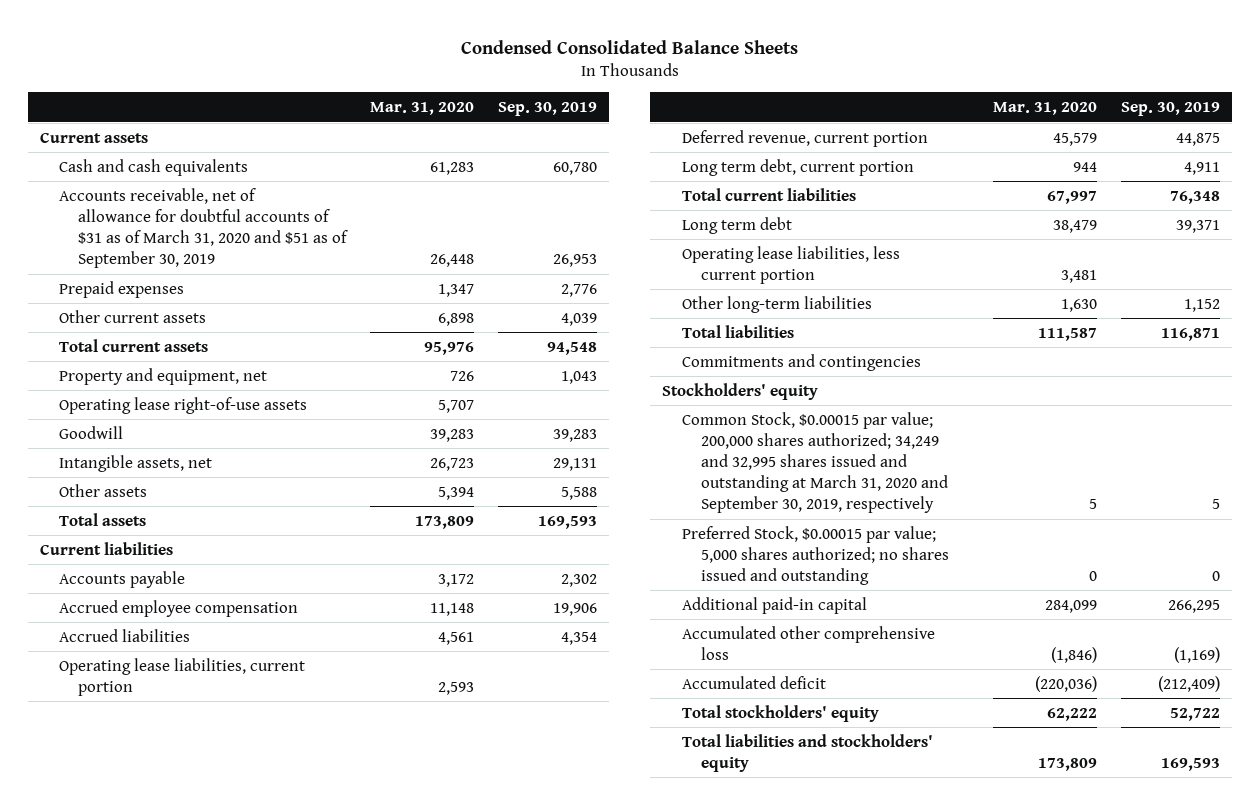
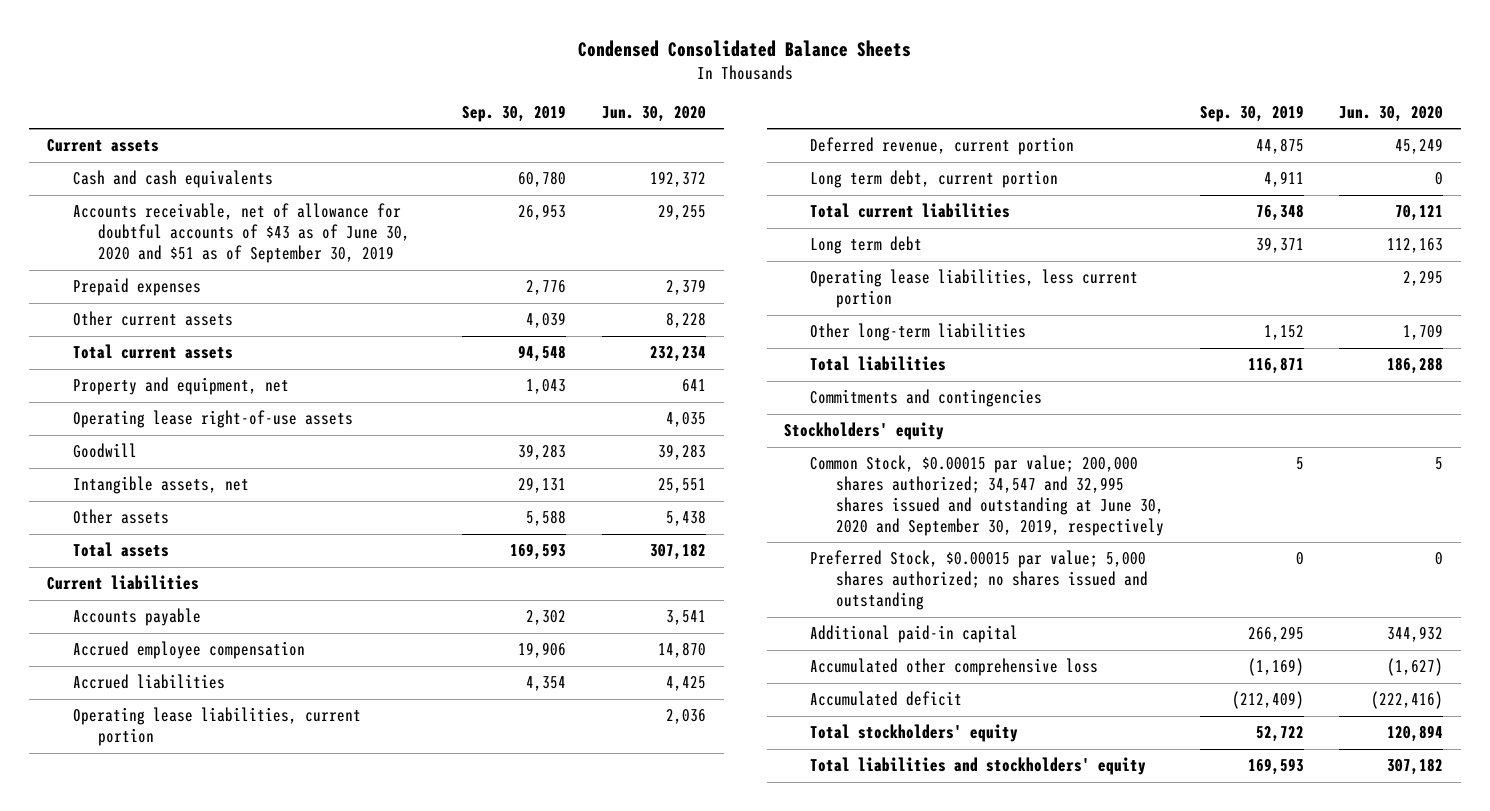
[370,102,475,116] Mar. 31, 2020 -> none
none -> [602,106,707,123] Jun. 30, 2020
[59,187,349,269] Accounts receivable, net of allowance for doubtful accounts of $31 as of March 31, 2020 and $51 as of September 30, 2019 -> [72,203,411,264] Accounts receivable, net of allowance for doubtful accounts of $43 as of June 30, 2020 and $51 as of September 30, 2019
[681,411,948,514] Common Stock, $0.00015 par value; 200,000 shares authorized; 34,249 and 32,995 shares issued and outstanding at March 31, 2020 and September 30, 2019, respectively -> [810,455,1164,537] Common Stock, $0.00015 par value; 200,000 shares authorized; 34,547 and 32,995 shares issued and outstanding at June 30, 2020 and September 30, 2019, respectively

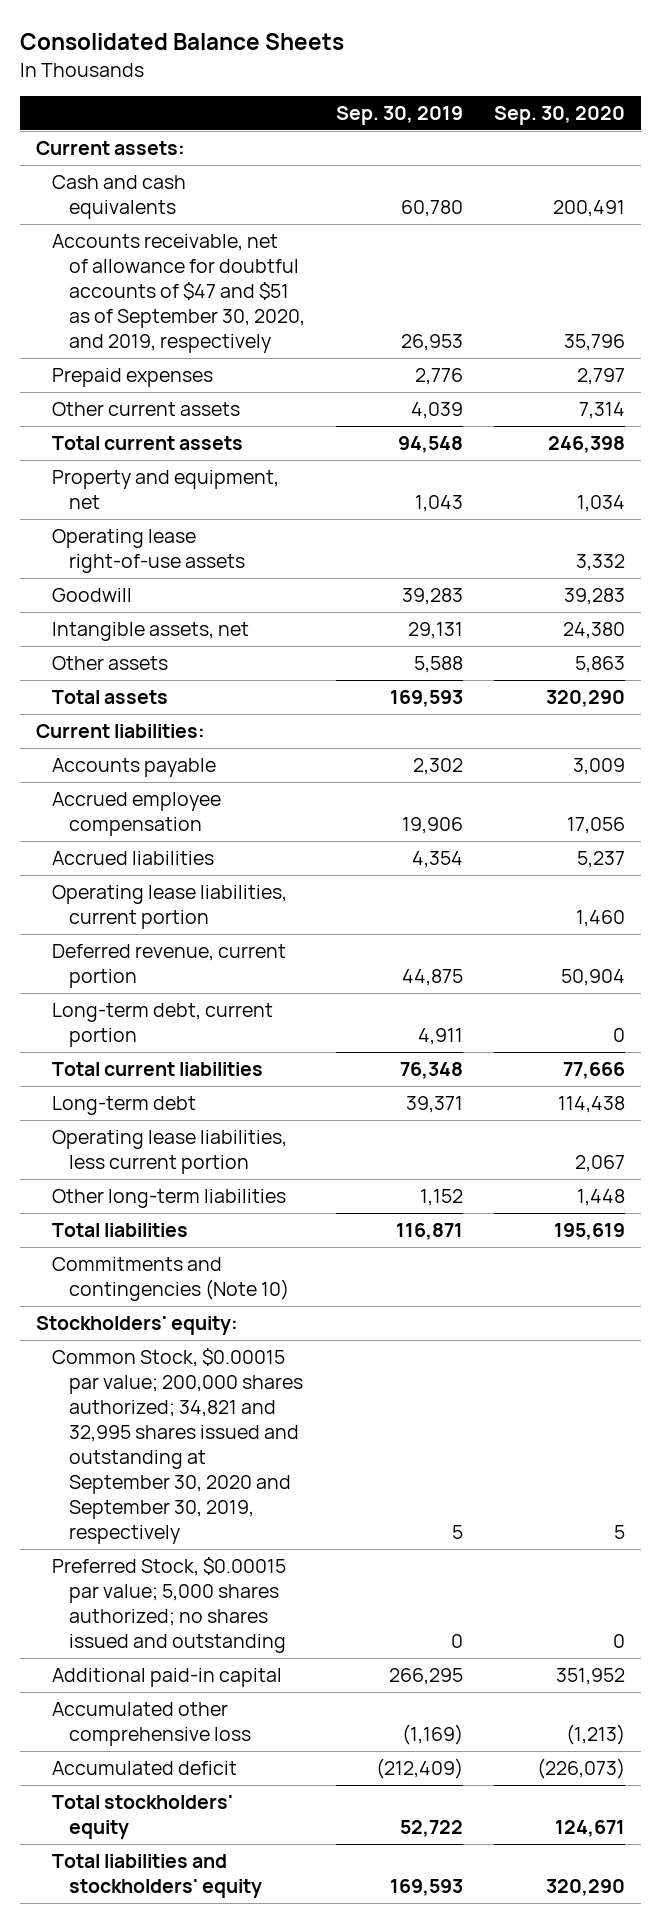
[578,39,912,57] Condensed Consolidated Balance Sheets -> [20,33,345,51] Consolidated Balance Sheets
[602,106,707,123] Jun. 30, 2020 -> none
none -> [494,106,626,126] Sep. 30, 2020
[47,139,160,153] Current assets -> [35,140,185,155] Current assets:
[72,203,411,264] Accounts receivable, net of allowance for doubtful accounts of $43 as of June 30, 2020 and $51 as of September 30, 2019 -> [52,233,306,353] Accounts receivable, net of allowance for doubtful accounts of $47 and $51 as of September 30, 2020, and 2019, respectively
[47,575,200,591] Current liabilities -> [35,723,205,738] Current liabilities:
[810,170,1059,189] Long term debt, current portion -> [52,1002,274,1047] Long-term debt, current portion
[810,236,923,255] Long term debt -> [52,1095,197,1115] Long-term debt
[810,389,1043,408] Commitments and contingencies -> [52,1256,290,1301] Commitments and contingencies (Note 10)
[784,422,945,441] Stockholders' equity -> [35,1315,238,1335] Stockholders' equity:
[810,455,1164,537] Common Stock, $0.00015 par value; 200,000 shares authorized; 34,547 and 32,995 shares issued and outstanding at June 30, 2020 and September 30, 2019, respectively -> [52,1347,304,1544] Common Stock, $0.00015 par value; 200,000 shares authorized; 34,821 and 32,995 shares issued and outstanding at September 30, 2020 and September 30, 2019, respectively

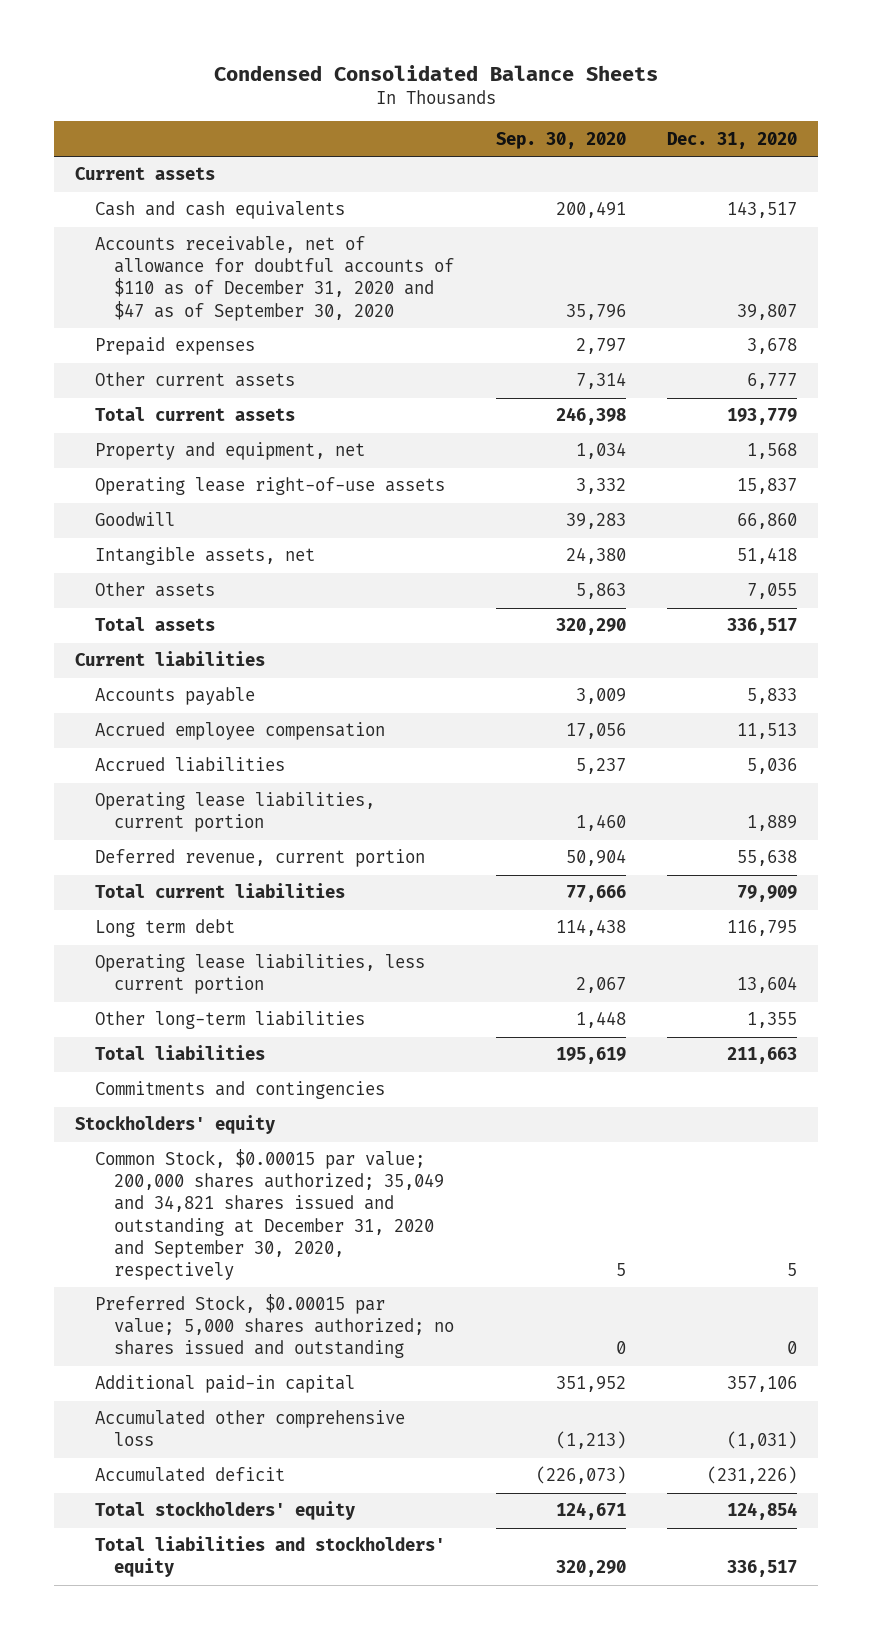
[20,33,345,51] Consolidated Balance Sheets -> [214,65,659,82] Condensed Consolidated Balance Sheets
[336,106,464,126] Sep. 30, 2019 -> none
none -> [667,131,798,149] Dec. 31, 2020
[35,140,185,155] Current assets: -> [75,167,216,181] Current assets
[52,233,306,353] Accounts receivable, net of allowance for doubtful accounts of $47 and $51 as of September 30, 2020, and 2019, respectively -> [94,236,455,321] Accounts receivable, net of allowance for doubtful accounts of $110 as of December 31, 2020 and $47 as of September 30, 2020
[35,723,205,738] Current liabilities: -> [75,651,266,667] Current liabilities
[52,1002,274,1047] Long-term debt, current portion -> none
[52,1095,197,1115] Long-term debt -> [94,919,235,938] Long term debt
[52,1256,290,1301] Commitments and contingencies (Note 10) -> [94,1081,385,1100] Commitments and contingencies
[35,1315,238,1335] Stockholders' equity: -> [75,1115,276,1135] Stockholders' equity
[52,1347,304,1544] Common Stock, $0.00015 par value; 200,000 shares authorized; 34,821 and 32,995 shares issued and outstanding at September 30, 2020 and September 30, 2019, respectively -> [94,1149,445,1280] Common Stock, $0.00015 par value; 200,000 shares authorized; 35,049 and 34,821 shares issued and outstanding at December 31, 2020 and September 30, 2020, respectively

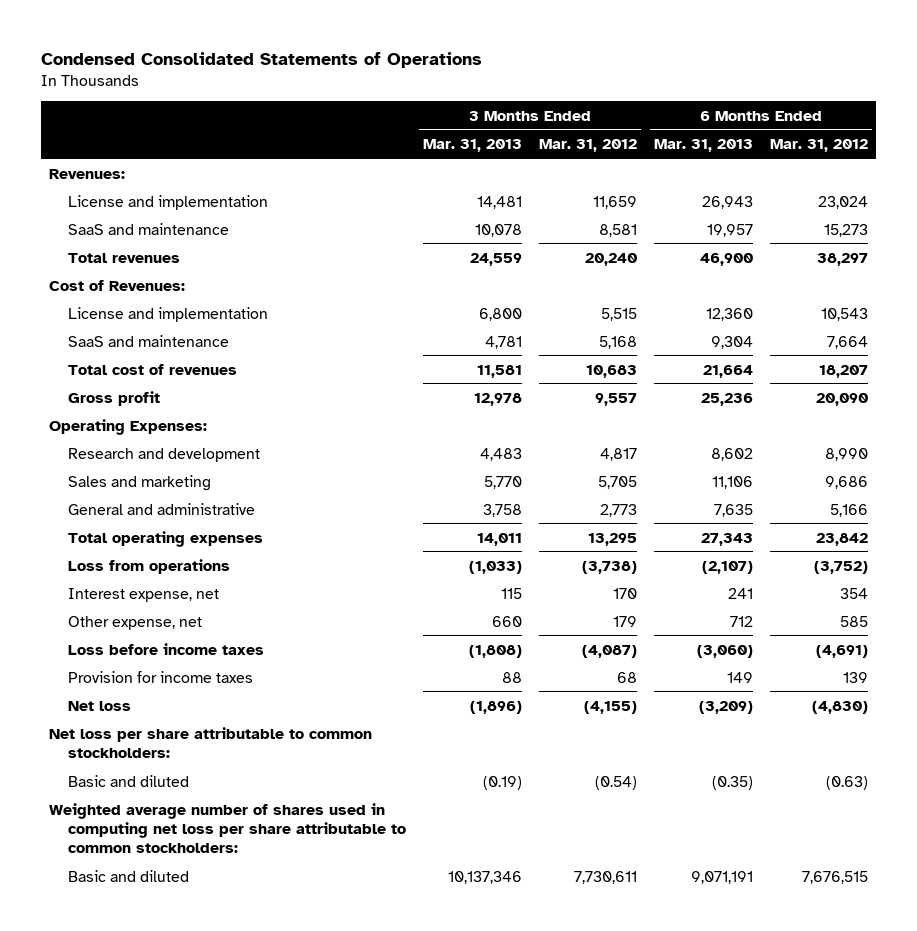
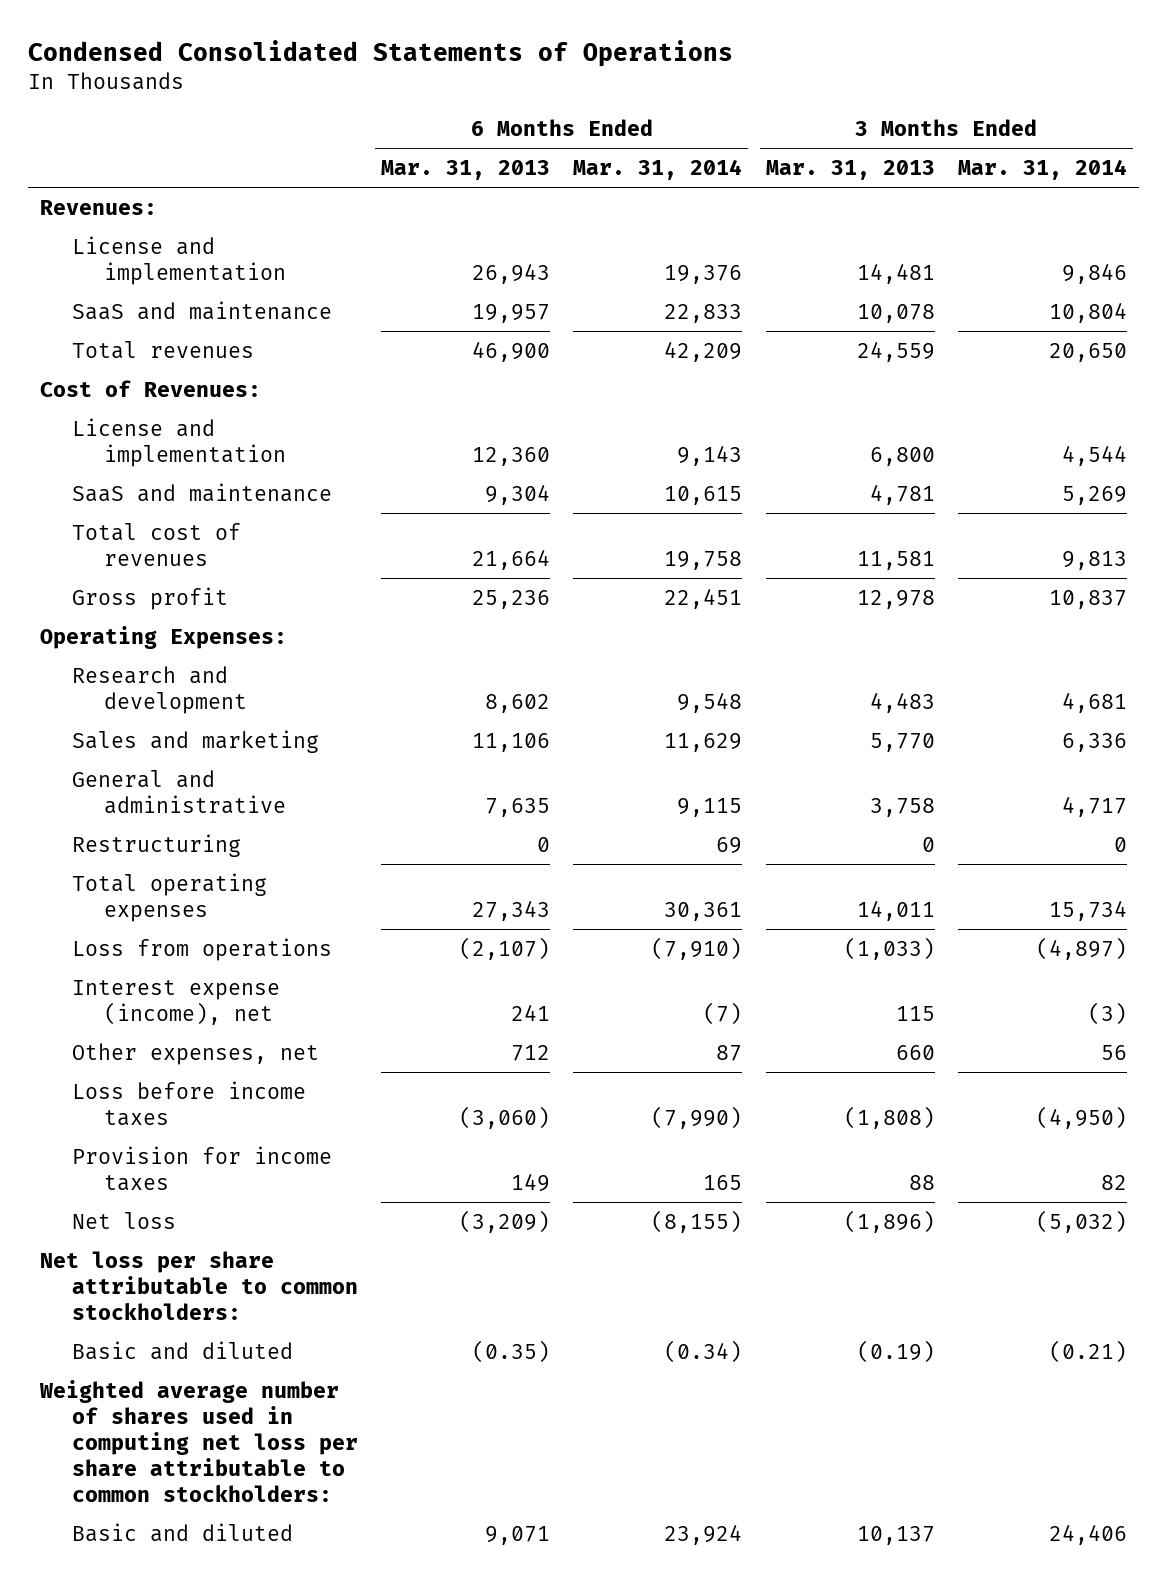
[539,139,638,153] Mar. 31, 2012 -> none
[769,139,868,153] Mar. 31, 2012 -> none
none -> [573,159,743,181] Mar. 31, 2014
none -> [957,159,1127,181] Mar. 31, 2014
none -> [72,833,242,857] Restructuring
[68,587,220,602] Interest expense, net -> [72,979,281,1025] Interest expense (income), net
[68,615,203,630] Other expense, net -> [72,1042,320,1065] Other expenses, net
[448,870,523,884] 10,137,346 -> [856,1525,935,1545] 10,137
[691,870,754,884] 9,071,191 -> [485,1525,551,1545] 9,071

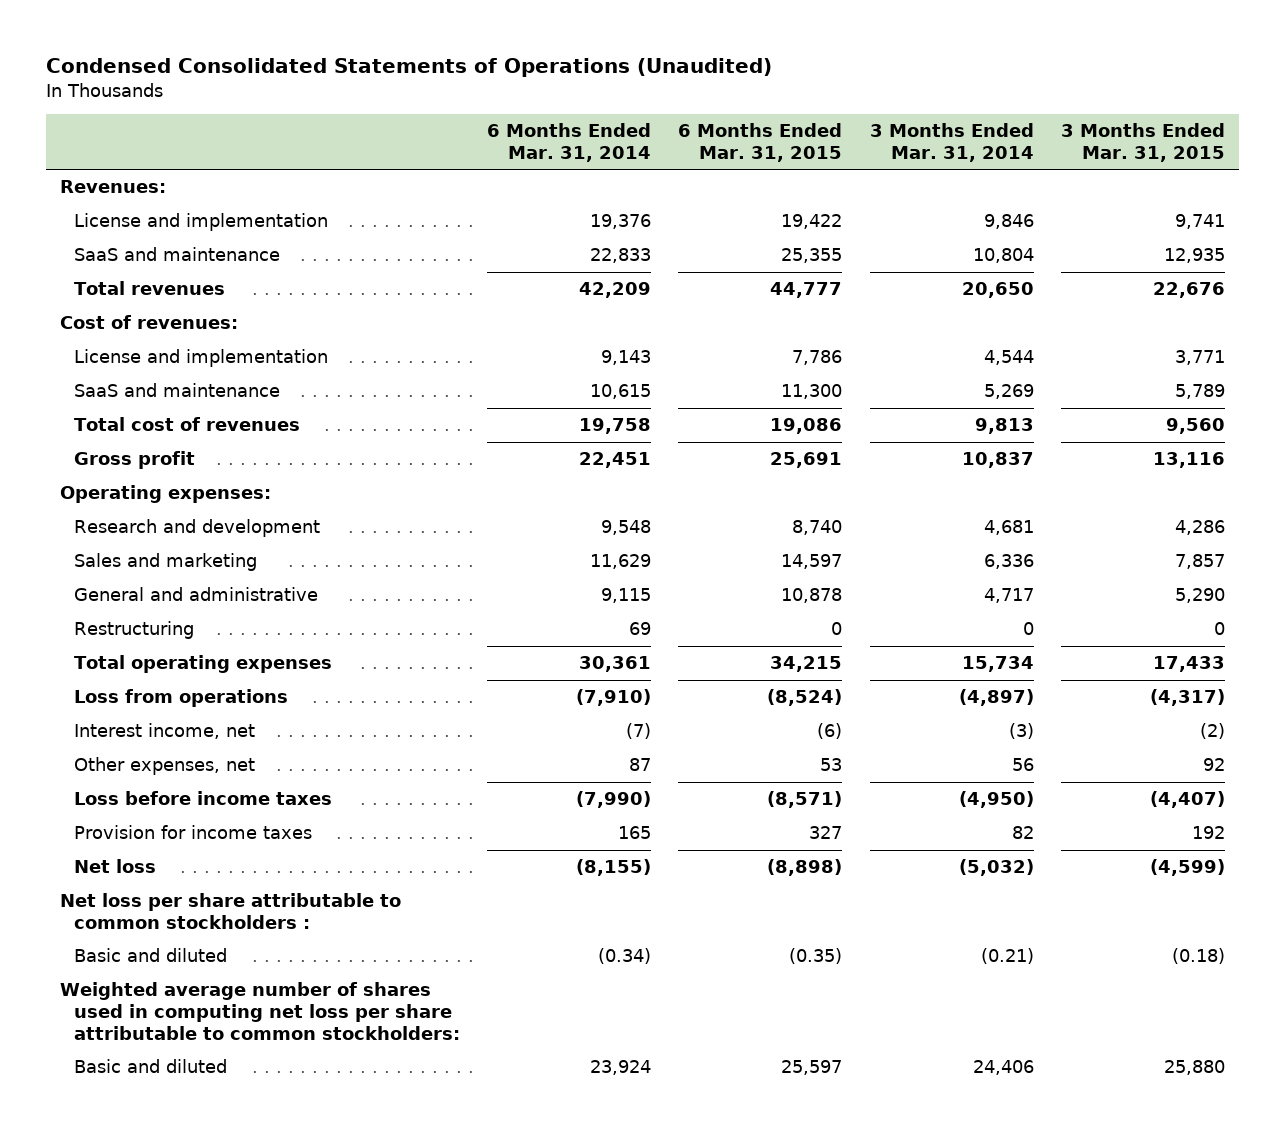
[28,39,734,67] Condensed Consolidated Statements of Operations -> [46,58,773,78] Condensed Consolidated Statements of Operations (Unaudited)
[381,160,551,181] Mar. 31, 2013 -> none
[765,160,935,181] Mar. 31, 2013 -> none
none -> [678,123,843,162] 6 Months Ended Mar. 31, 2015
none -> [1060,123,1225,162] 3 Months Ended Mar. 31, 2015
[39,379,261,397] Cost of Revenues: -> [59,315,238,330] Cost of revenues:
[39,625,287,649] Operating Expenses: -> [59,485,271,504] Operating expenses:
[72,979,281,1025] Interest expense (income), net -> [73,723,255,740] Interest income, net
[39,1250,359,1320] Net loss per share attributable to common stockholders: -> [59,893,401,929] Net loss per share attributable to common stockholders :

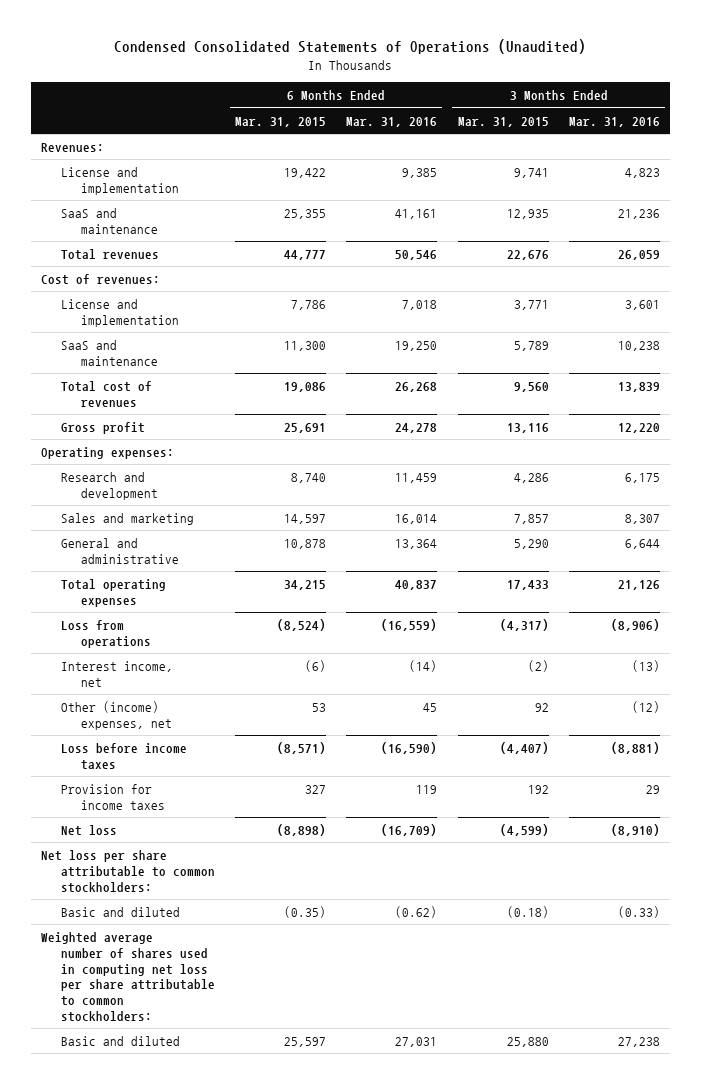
[487,123,652,162] 6 Months Ended Mar. 31, 2014 -> none
[869,123,1034,162] 3 Months Ended Mar. 31, 2014 -> none
none -> [346,116,438,127] Mar. 31, 2016
none -> [568,116,660,127] Mar. 31, 2016
[73,621,194,640] Restructuring -> none
[73,757,255,776] Other expenses, net -> [60,700,172,730] Other (income) expenses, net
[59,893,401,929] Net loss per share attributable to common stockholders : -> [40,849,215,893] Net loss per share attributable to common stockholders:

